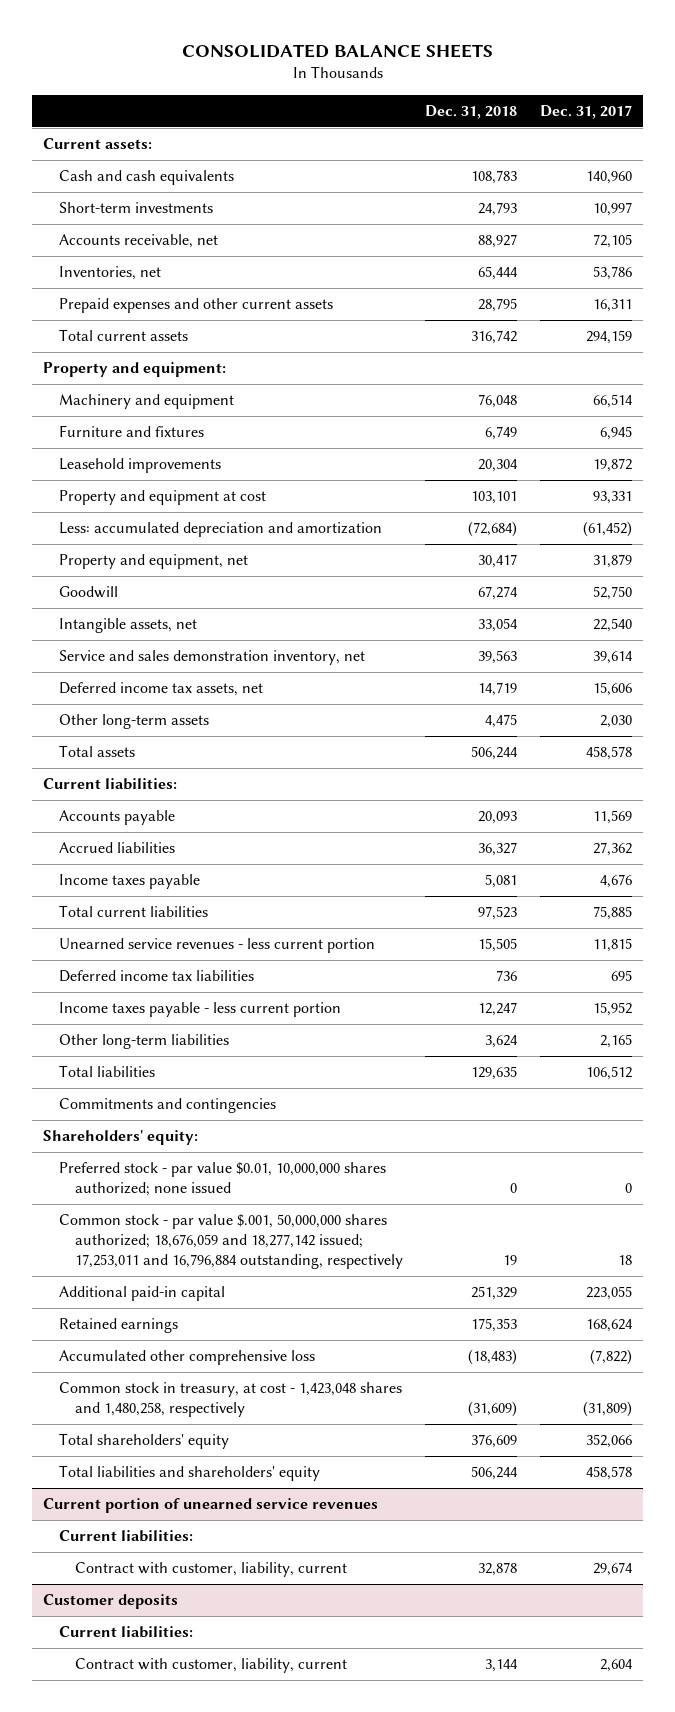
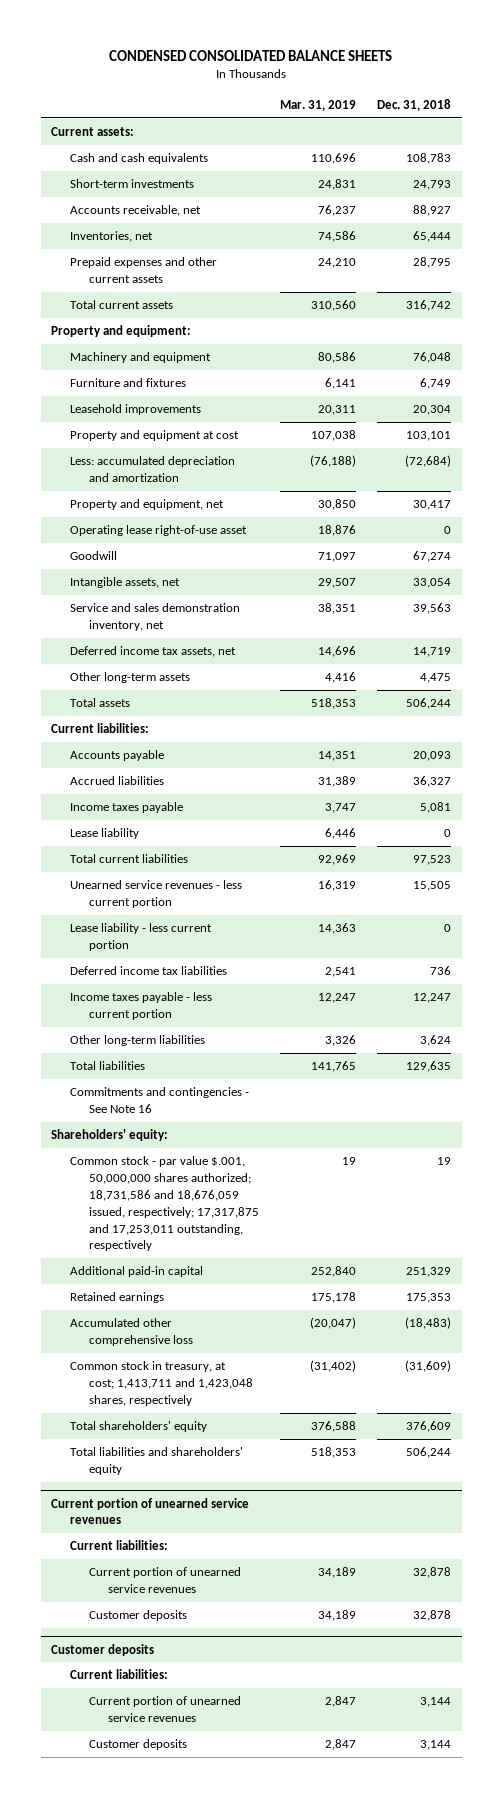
[181,43,493,58] CONSOLIDATED BALANCE SHEETS -> [109,49,393,61] CONDENSED CONSOLIDATED BALANCE SHEETS
[540,104,633,119] Dec. 31, 2017 -> none
none -> [280,99,357,111] Mar. 31, 2019
none -> [70,525,248,537] Operating lease right-of-use asset
none -> [70,828,140,840] Lease liability
none -> [70,923,213,952] Lease liability - less current portion
[58,1098,276,1114] Commitments and contingencies -> [70,1087,250,1114] Commitments and contingencies - See Note 16
[58,1162,386,1197] Preferred stock - par value $0.01, 10,000,000 shares authorized; none issued -> none
[58,1214,403,1270] Common stock - par value $.001, 50,000,000 shares authorized; 18,676,059 and 18,277,142 issued; 17,253,011 and 16,796,884 outstanding, respectively -> [70,1156,260,1252] Common stock - par value $.001, 50,000,000 shares authorized; 18,731,586 and 18,676,059 issued, respectively; 17,317,875 and 17,253,011 outstanding, respectively
[58,1382,402,1418] Common stock in treasury, at cost - 1,423,048 shares and 1,480,258, respectively -> [70,1361,254,1406] Common stock in treasury, at cost; 1,413,711 and 1,423,048 shares, respectively
[74,1562,347,1578] Contract with customer, liability, current -> [89,1567,242,1594] Current portion of unearned service revenues
none -> [89,1610,188,1622] Customer deposits
[74,1658,347,1674] Contract with customer, liability, current -> [89,1696,242,1723] Current portion of unearned service revenues
none -> [89,1739,188,1751] Customer deposits

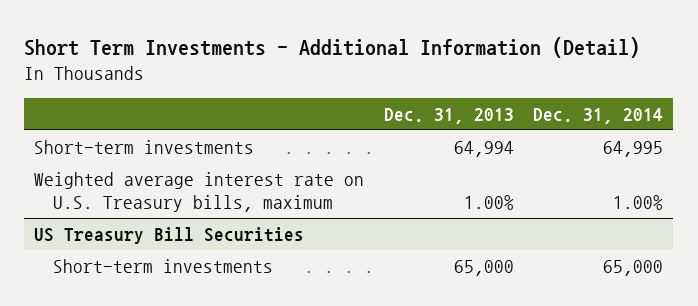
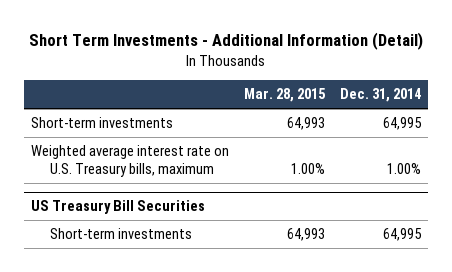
[383,107,514,124] Dec. 31, 2013 -> none
none -> [243,88,326,103] Mar. 28, 2015
[603,260,664,277] 65,000 -> [382,228,422,242] 64,995

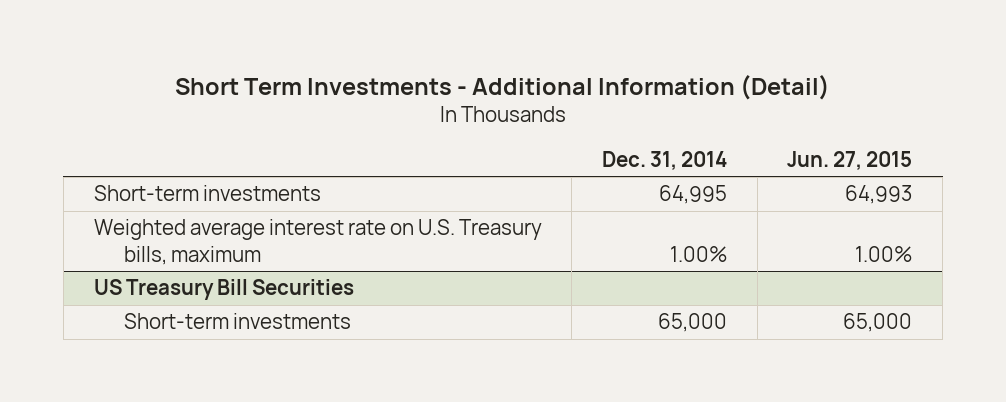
[243,88,326,103] Mar. 28, 2015 -> none
none -> [787,151,913,171] Jun. 27, 2015
[382,228,422,242] 64,995 -> [657,313,727,333] 65,000

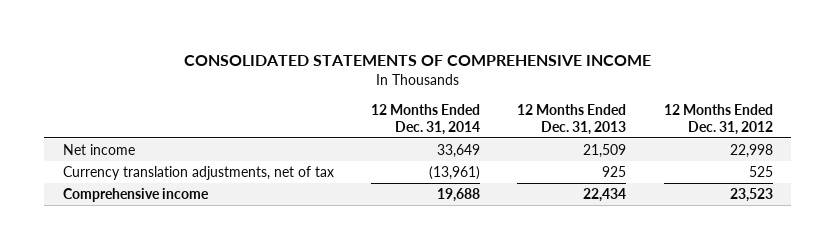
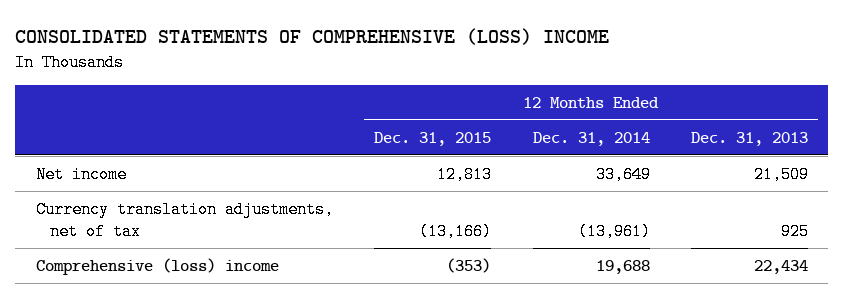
[183,54,651,66] CONSOLIDATED STATEMENTS OF COMPREHENSIVE INCOME -> [15,27,610,45] CONSOLIDATED STATEMENTS OF COMPREHENSIVE (LOSS) INCOME
[663,103,773,135] 12 Months Ended Dec. 31, 2012 -> none
none -> [374,131,492,146] Dec. 31, 2015
[62,188,209,203] Comprehensive income -> [35,257,279,275] Comprehensive (loss) income

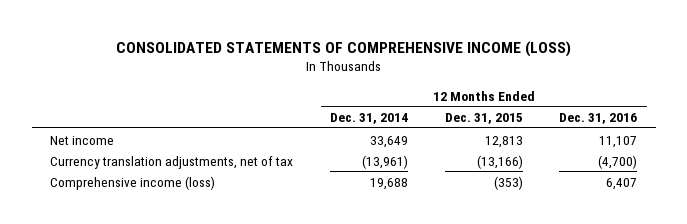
[15,27,610,45] CONSOLIDATED STATEMENTS OF COMPREHENSIVE (LOSS) INCOME -> [115,40,571,57] CONSOLIDATED STATEMENTS OF COMPREHENSIVE INCOME (LOSS)
[690,131,808,146] Dec. 31, 2013 -> none
none -> [559,112,638,124] Dec. 31, 2016
[35,257,279,275] Comprehensive (loss) income -> [50,175,216,190] Comprehensive income (loss)

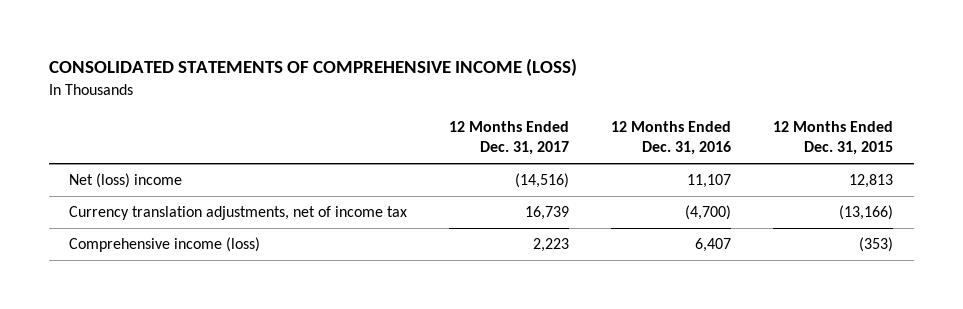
[329,112,408,124] Dec. 31, 2014 -> none
none -> [449,121,570,156] 12 Months Ended Dec. 31, 2017
[50,135,115,145] Net income -> [69,173,183,189] Net (loss) income
[50,155,294,169] Currency translation adjustments, net of tax -> [69,206,408,221] Currency translation adjustments, net of income tax

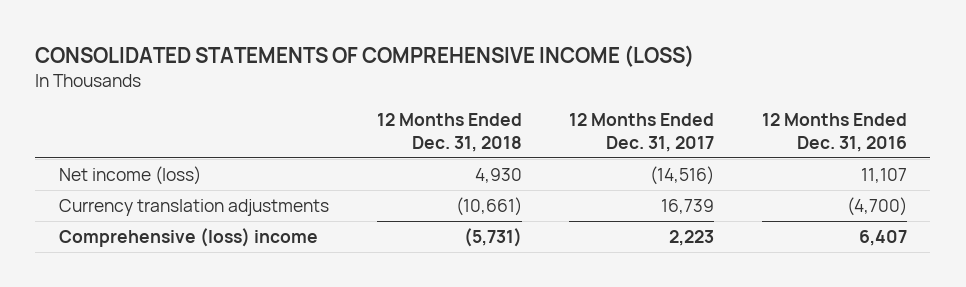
[773,121,894,156] 12 Months Ended Dec. 31, 2015 -> none
none -> [376,113,522,152] 12 Months Ended Dec. 31, 2018
[69,173,183,189] Net (loss) income -> [59,165,202,185] Net income (loss)
[69,206,408,221] Currency translation adjustments, net of income tax -> [59,198,330,216] Currency translation adjustments
[69,237,261,253] Comprehensive income (loss) -> [59,227,319,247] Comprehensive (loss) income

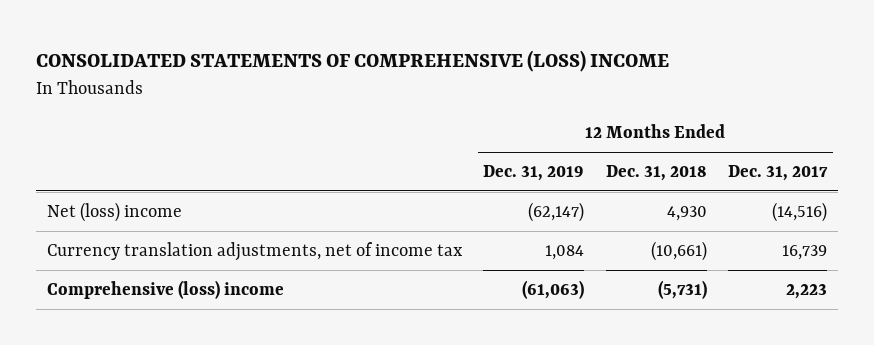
[35,44,695,67] CONSOLIDATED STATEMENTS OF COMPREHENSIVE INCOME (LOSS) -> [36,49,670,72] CONSOLIDATED STATEMENTS OF COMPREHENSIVE (LOSS) INCOME
[761,113,907,152] 12 Months Ended Dec. 31, 2016 -> none
none -> [483,165,585,182] Dec. 31, 2019
[59,165,202,185] Net income (loss) -> [46,202,182,223] Net (loss) income
[59,198,330,216] Currency translation adjustments -> [46,242,463,262] Currency translation adjustments, net of income tax

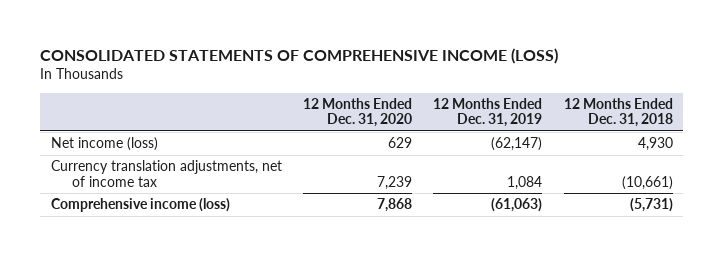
[36,49,670,72] CONSOLIDATED STATEMENTS OF COMPREHENSIVE (LOSS) INCOME -> [40,48,559,65] CONSOLIDATED STATEMENTS OF COMPREHENSIVE INCOME (LOSS)
[728,165,829,182] Dec. 31, 2017 -> none
none -> [303,97,413,128] 12 Months Ended Dec. 31, 2020
[46,202,182,223] Net (loss) income -> [50,137,158,152] Net income (loss)
[46,280,284,300] Comprehensive (loss) income -> [50,198,230,213] Comprehensive income (loss)

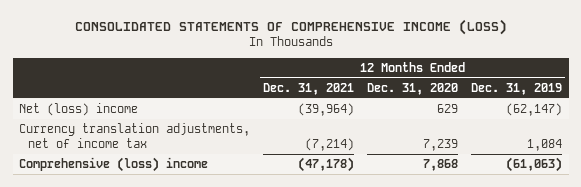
[563,97,673,128] 12 Months Ended Dec. 31, 2018 -> none
none -> [263,82,355,95] Dec. 31, 2021
[50,137,158,152] Net income (loss) -> [19,102,139,116] Net (loss) income
[50,198,230,213] Comprehensive income (loss) -> [19,156,209,172] Comprehensive (loss) income

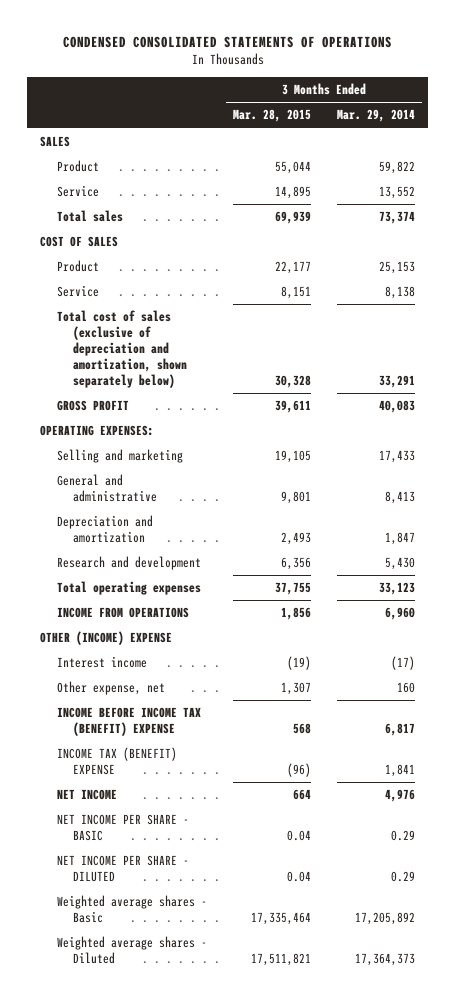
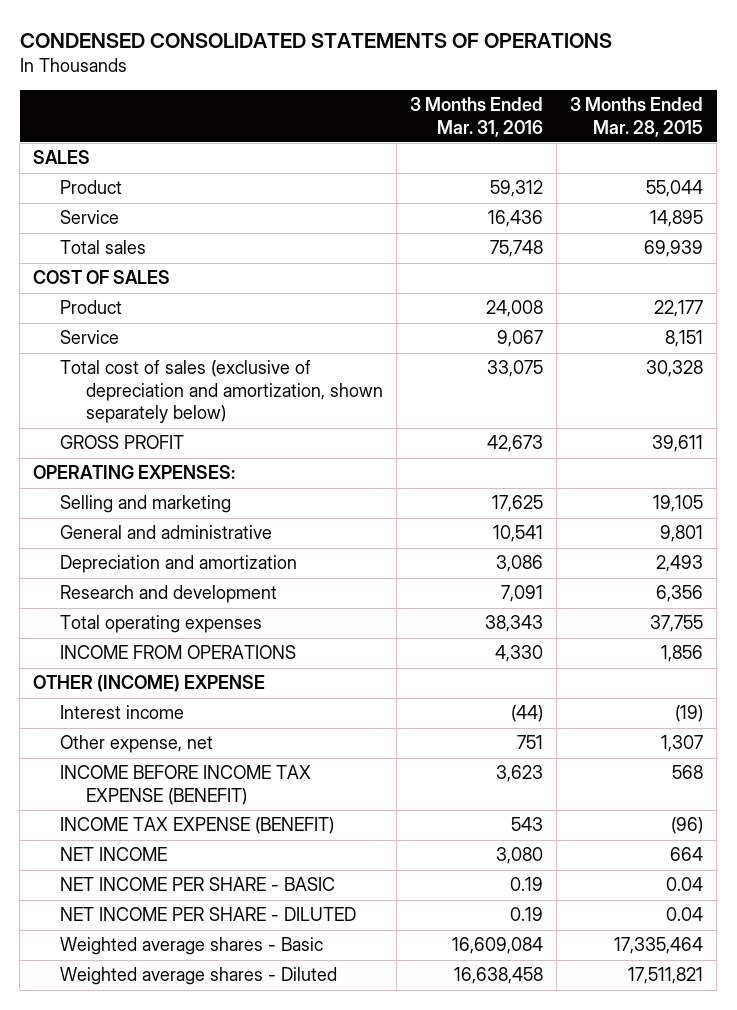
[337,109,416,123] Mar. 29, 2014 -> none
none -> [410,97,544,137] 3 Months Ended Mar. 31, 2016
[56,707,201,737] INCOME BEFORE INCOME TAX (BENEFIT) EXPENSE -> [59,765,311,805] INCOME BEFORE INCOME TAX EXPENSE (BENEFIT)
[56,747,177,776] INCOME TAX (BENEFIT) EXPENSE -> [59,817,334,835] INCOME TAX EXPENSE (BENEFIT)

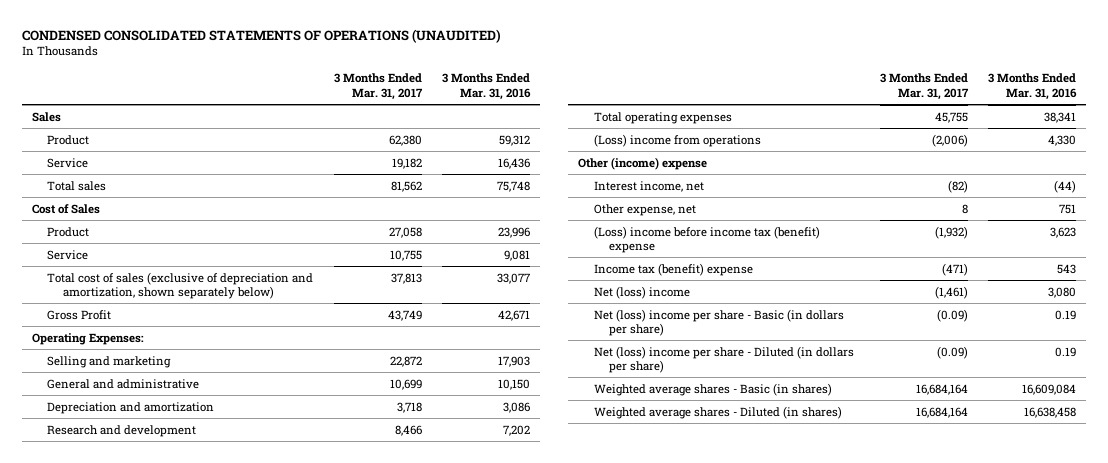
[19,32,612,48] CONDENSED CONSOLIDATED STATEMENTS OF OPERATIONS -> [22,28,502,43] CONDENSED CONSOLIDATED STATEMENTS OF OPERATIONS (UNAUDITED)
[570,97,704,137] 3 Months Ended Mar. 28, 2015 -> none
none -> [333,73,423,100] 3 Months Ended Mar. 31, 2017
[33,150,91,165] SALES -> [32,111,62,122] Sales
[33,270,171,285] COST OF SALES -> [32,203,101,214] Cost of Sales
[486,300,544,318] 24,008 -> [497,226,530,238] 23,996
[497,330,544,348] 9,067 -> [503,249,530,261] 9,081
[487,360,544,378] 33,075 -> [496,272,530,284] 33,077
[59,435,184,450] GROSS PROFIT -> [47,309,112,320] Gross Profit
[487,435,544,453] 42,673 -> [497,309,530,321] 42,671
[33,465,236,480] OPERATING EXPENSES: -> [32,332,145,345] Operating Expenses:
[492,495,544,513] 17,625 -> [497,355,530,367] 17,903
[493,525,544,543] 10,541 -> [497,378,530,390] 10,150
[501,585,544,603] 7,091 -> [502,424,530,436] 7,202
[485,615,544,633] 38,343 -> [1043,111,1076,123] 38,341
[59,645,296,660] INCOME FROM OPERATIONS -> [593,133,761,147] (Loss) income from operations
[33,675,266,693] OTHER (INCOME) EXPENSE -> [578,156,708,170] Other (income) expense
[59,705,184,720] Interest income -> [593,180,704,192] Interest income, net
[59,765,311,805] INCOME BEFORE INCOME TAX EXPENSE (BENEFIT) -> [593,225,820,254] (Loss) income before income tax (benefit) expense
[59,817,334,835] INCOME TAX EXPENSE (BENEFIT) -> [593,262,753,276] Income tax (benefit) expense
[59,847,167,862] NET INCOME -> [593,285,690,299] Net (loss) income
[59,877,335,892] NET INCOME PER SHARE - BASIC -> [593,308,844,337] Net (loss) income per share - Basic (in dollars per share)
[59,907,356,922] NET INCOME PER SHARE - DILUTED -> [593,345,854,374] Net (loss) income per share - Diluted (in dollars per share)
[59,937,323,956] Weighted average shares - Basic -> [593,382,832,396] Weighted average shares - Basic (in shares)
[59,967,337,986] Weighted average shares - Diluted -> [593,405,842,419] Weighted average shares - Diluted (in shares)

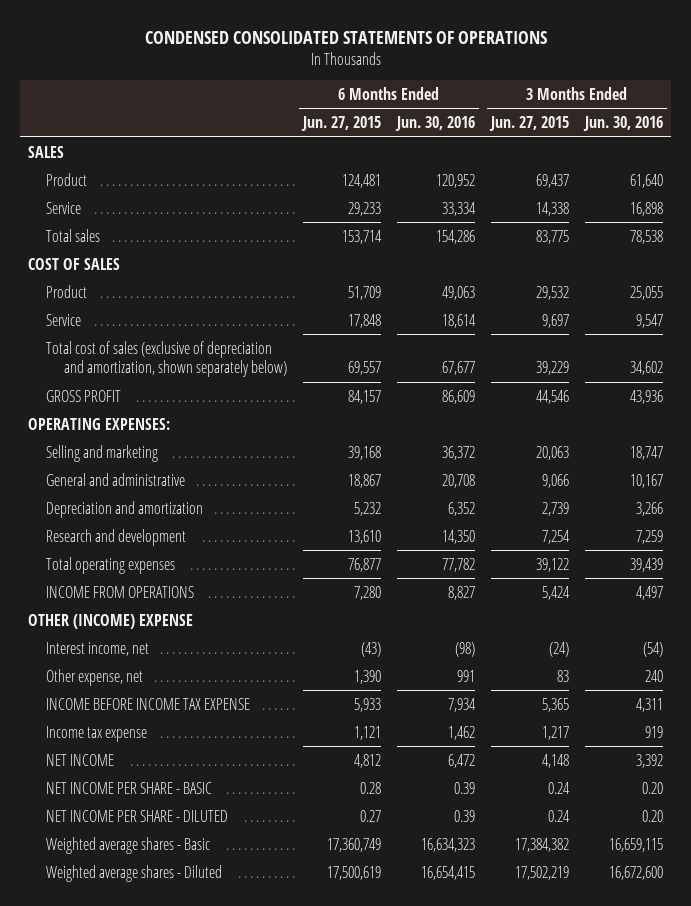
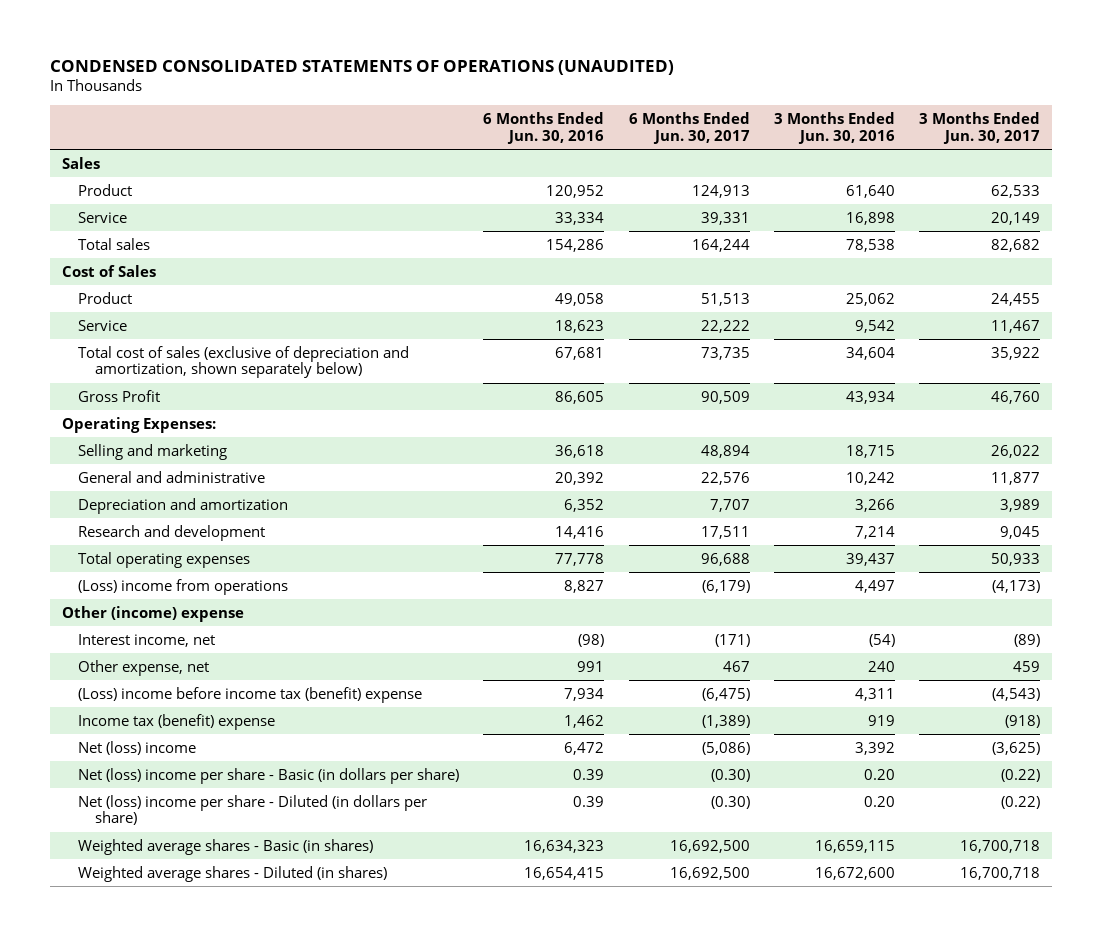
[144,30,547,44] CONDENSED CONSOLIDATED STATEMENTS OF OPERATIONS -> [49,59,674,75] CONDENSED CONSOLIDATED STATEMENTS OF OPERATIONS (UNAUDITED)
[301,116,382,132] Jun. 27, 2015 -> none
[489,116,570,132] Jun. 27, 2015 -> none
none -> [628,111,750,144] 6 Months Ended Jun. 30, 2017
none -> [918,111,1040,144] 3 Months Ended Jun. 30, 2017
[28,145,65,158] SALES -> [61,156,100,169] Sales
[28,257,121,270] COST OF SALES -> [61,264,156,277] Cost of Sales
[442,285,476,300] 49,063 -> [555,292,605,306] 49,058
[630,285,664,300] 25,055 -> [845,292,895,306] 25,062
[442,313,477,328] 18,614 -> [555,319,605,333] 18,623
[636,313,664,328] 9,547 -> [854,319,895,333] 9,542
[442,361,476,376] 67,677 -> [555,346,605,360] 67,681
[630,361,664,376] 34,602 -> [845,346,895,360] 34,604
[46,389,122,402] GROSS PROFIT -> [78,389,161,402] Gross Profit
[442,389,476,404] 86,609 -> [555,390,605,404] 86,605
[630,389,664,404] 43,936 -> [845,390,895,404] 43,934
[28,417,171,430] OPERATING EXPENSES: -> [61,416,216,433] Operating Expenses:
[442,445,476,460] 36,372 -> [555,444,605,458] 36,618
[630,445,664,460] 18,747 -> [845,444,895,458] 18,715
[442,473,476,488] 20,708 -> [555,471,605,485] 20,392
[630,473,664,488] 10,167 -> [845,471,895,485] 10,242
[442,529,476,544] 14,350 -> [555,525,605,539] 14,416
[636,529,664,544] 7,259 -> [854,525,895,539] 7,214
[442,557,476,572] 77,782 -> [555,552,605,566] 77,778
[630,557,664,572] 39,439 -> [845,552,895,566] 39,437
[46,585,195,598] INCOME FROM OPERATIONS -> [78,578,289,595] (Loss) income from operations
[28,613,194,629] OTHER (INCOME) EXPENSE -> [61,605,244,622] Other (income) expense
[46,697,251,710] INCOME BEFORE INCOME TAX EXPENSE -> [78,686,423,703] (Loss) income before income tax (benefit) expense
[46,725,148,742] Income tax expense -> [78,713,276,730] Income tax (benefit) expense
[46,753,115,766] NET INCOME -> [78,740,197,755] Net (loss) income
[46,781,213,794] NET INCOME PER SHARE - BASIC -> [78,767,460,784] Net (loss) income per share - Basic (in dollars per share)
[46,809,229,822] NET INCOME PER SHARE - DILUTED -> [78,794,428,826] Net (loss) income per share - Diluted (in dollars per share)
[46,836,211,854] Weighted average shares - Basic -> [78,838,374,855] Weighted average shares - Basic (in shares)
[46,864,223,882] Weighted average shares - Diluted -> [78,865,388,882] Weighted average shares - Diluted (in shares)

